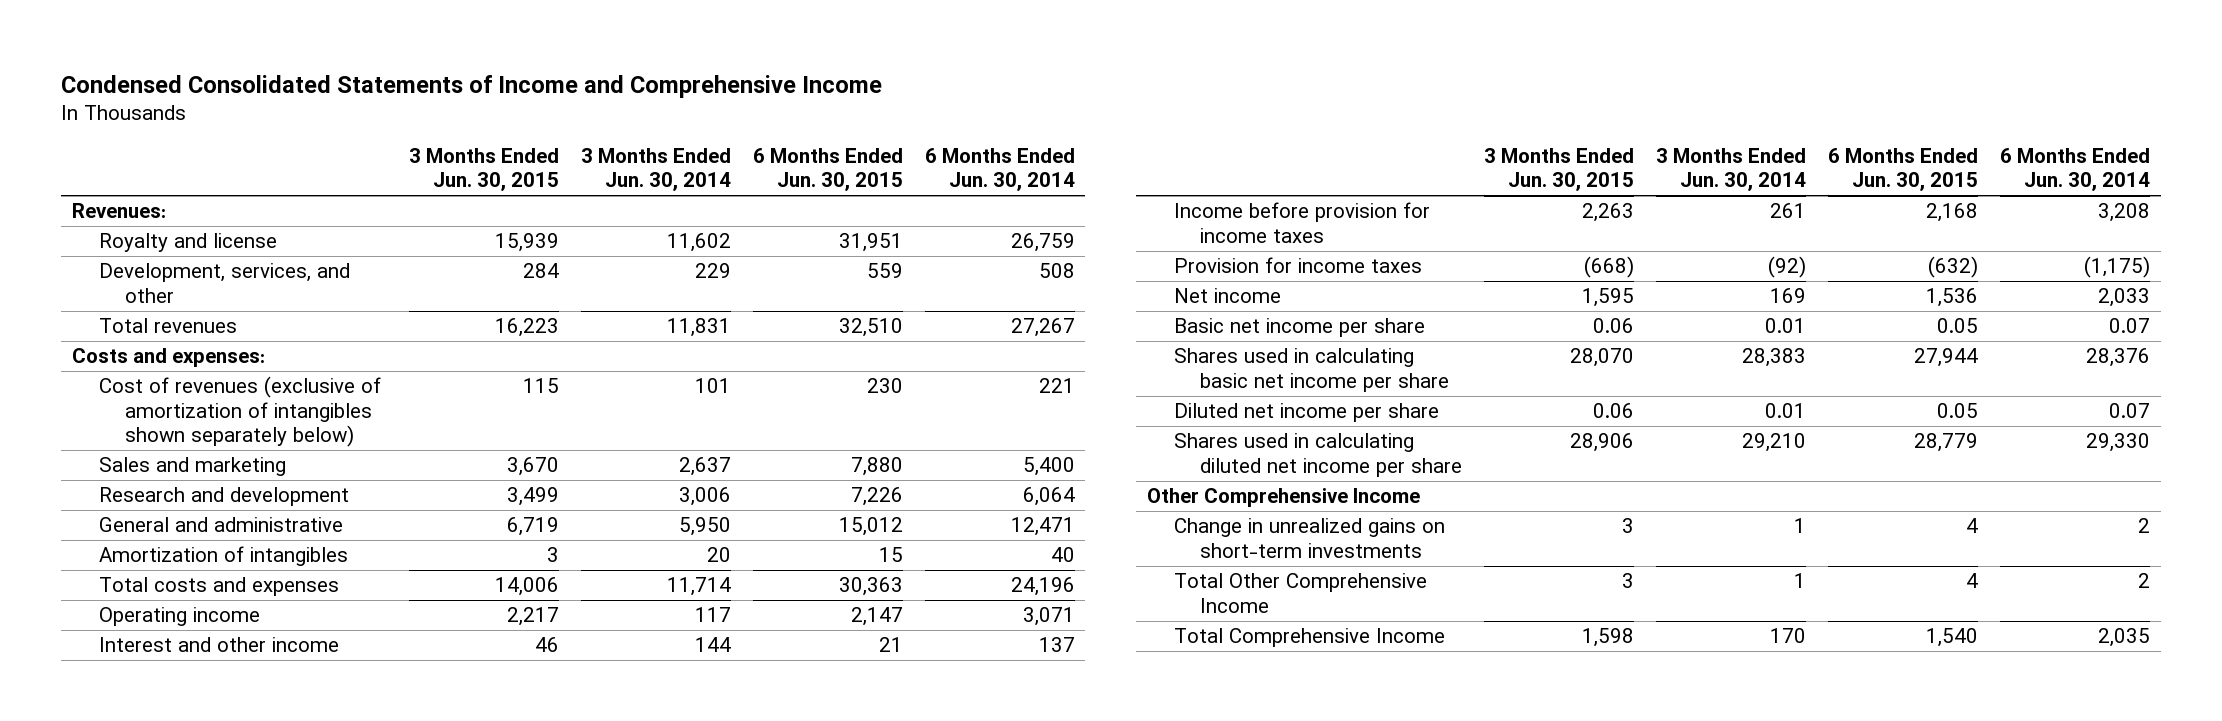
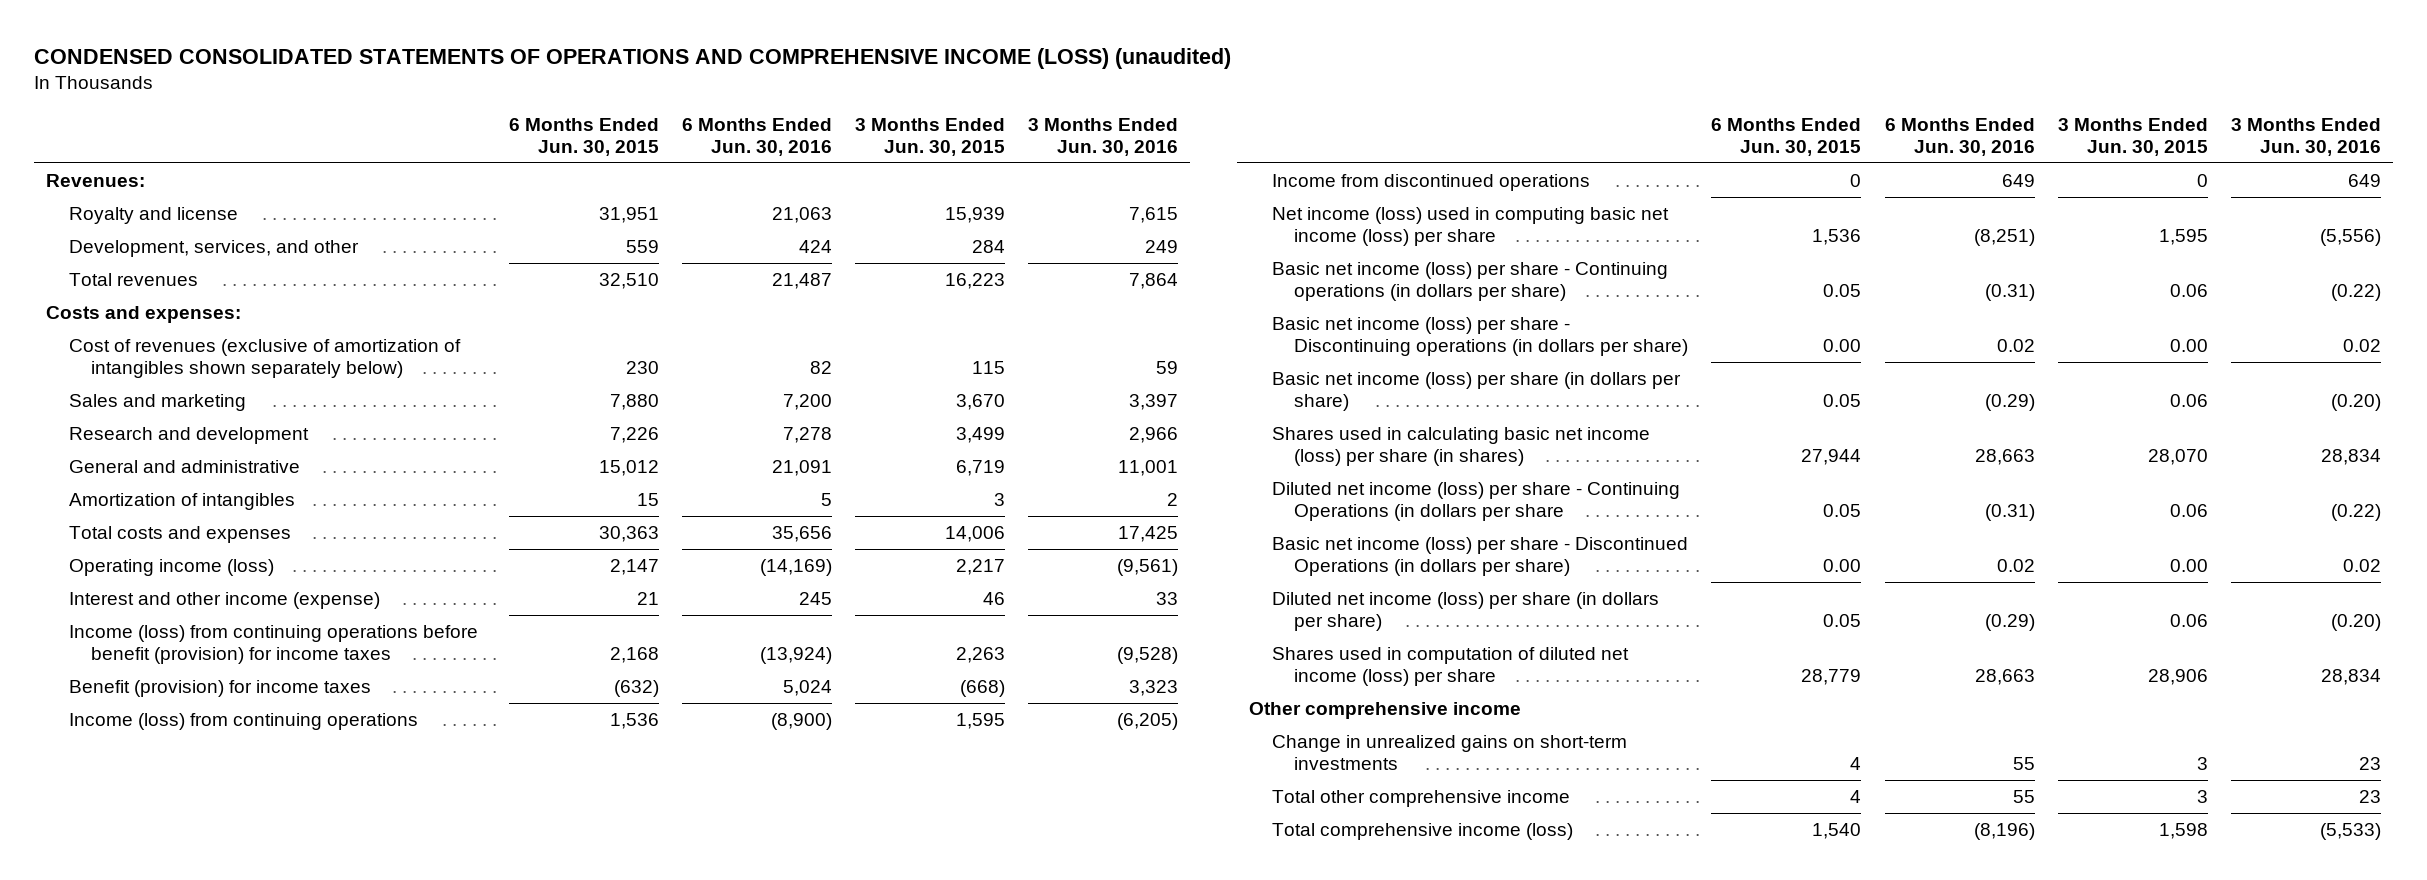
[61,74,883,98] Condensed Consolidated Statements of Income and Comprehensive Income -> [34,47,1232,69] CONDENSED CONSOLIDATED STATEMENTS OF OPERATIONS AND COMPREHENSIVE INCOME (LOSS) (unaudited)
[580,147,731,192] 3 Months Ended Jun. 30, 2014 -> none
[924,147,1075,192] 6 Months Ended Jun. 30, 2014 -> none
none -> [681,117,832,156] 6 Months Ended Jun. 30, 2016
none -> [1028,117,1179,156] 3 Months Ended Jun. 30, 2016
[98,607,260,627] Operating income -> [68,558,274,576] Operating income (loss)
[98,637,339,653] Interest and other income -> [68,591,380,609] Interest and other income (expense)
[1173,202,1430,243] Income before provision for income taxes -> [68,624,478,665] Income (loss) from continuing operations before benefit (provision) for income taxes
[1173,257,1422,274] Provision for income taxes -> [68,679,371,697] Benefit (provision) for income taxes
none -> [68,712,418,730] Income (loss) from continuing operations
none -> [1271,173,1590,191] Income from discontinued operations
[1173,288,1281,304] Net income -> [1271,206,1669,247] Net income (loss) used in computing basic net income (loss) per share
none -> [1271,261,1668,302] Basic net income (loss) per share - Continuing operations (in dollars per share)
none -> [1271,316,1689,357] Basic net income (loss) per share - Discontinuing operations (in dollars per share)
[1173,318,1425,338] Basic net income per share -> [1271,371,1681,412] Basic net income (loss) per share (in dollars per share)
[1173,348,1450,392] Shares used in calculating basic net income per share -> [1271,426,1650,467] Shares used in calculating basic net income (loss) per share (in shares)
none -> [1271,481,1680,522] Diluted net income (loss) per share - Continuing Operations (in dollars per share
none -> [1271,536,1688,577] Basic net income (loss) per share - Discontinued Operations (in dollars per share)
[1173,403,1439,423] Diluted net income per share -> [1271,591,1659,632] Diluted net income (loss) per share (in dollars per share)
[1173,433,1463,477] Shares used in calculating diluted net income per share -> [1271,646,1629,687] Shares used in computation of diluted net income (loss) per share
[1147,488,1421,508] Other Comprehensive Income -> [1248,701,1521,719] Other comprehensive income
[1173,573,1427,613] Total Other Comprehensive Income -> [1271,789,1570,807] Total other comprehensive income
[1173,628,1445,648] Total Comprehensive Income -> [1271,822,1573,840] Total comprehensive income (loss)

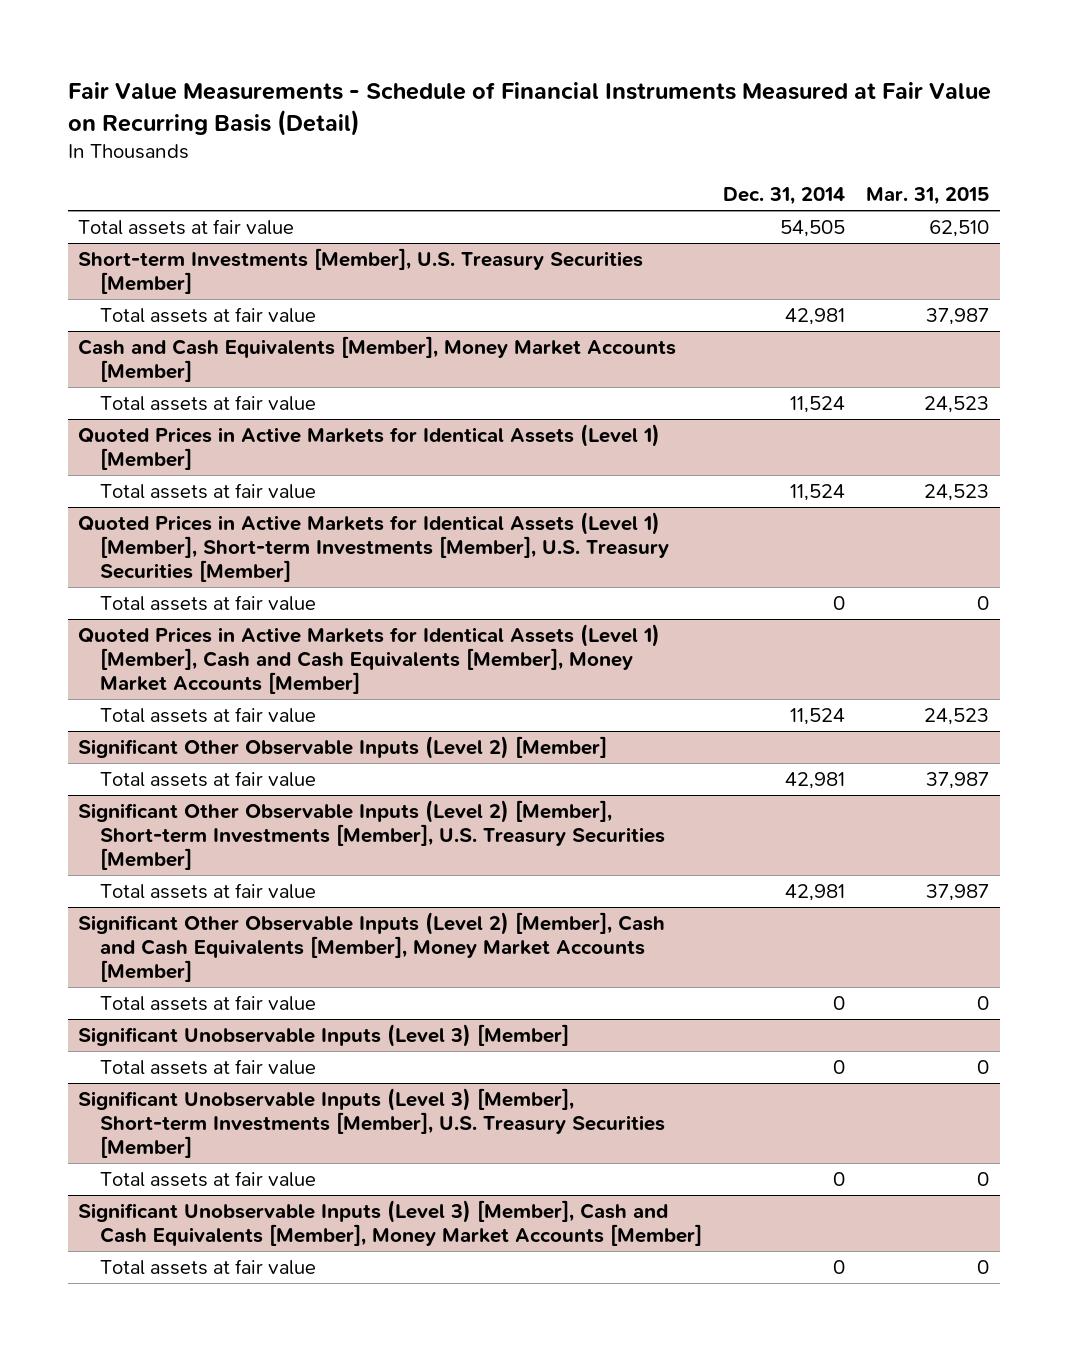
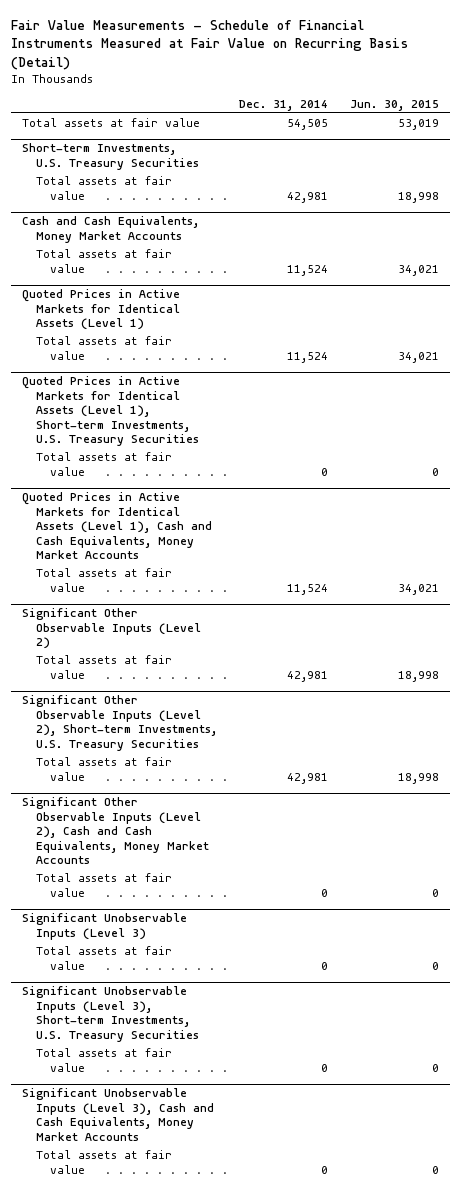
[866,187,990,206] Mar. 31, 2015 -> none
none -> [349,99,439,111] Jun. 30, 2015
[78,247,644,294] Short-term Investments [Member], U.S. Treasury Securities [Member] -> [22,143,200,170] Short-term Investments, U.S. Treasury Securities
[78,335,677,382] Cash and Cash Equivalents [Member], Money Market Accounts [Member] -> [22,216,200,243] Cash and Cash Equivalents, Money Market Accounts
[78,423,661,470] Quoted Prices in Active Markets for Identical Assets (Level 1) [Member] -> [22,289,181,331] Quoted Prices in Active Markets for Identical Assets (Level 1)
[78,511,669,582] Quoted Prices in Active Markets for Identical Assets (Level 1) [Member], Short-term Investments [Member], U.S. Treasury Securities [Member] -> [22,376,200,447] Quoted Prices in Active Markets for Identical Assets (Level 1), Short-term Investments, U.S. Treasury Securities
[78,623,661,694] Quoted Prices in Active Markets for Identical Assets (Level 1) [Member], Cash and Cash Equivalents [Member], Money Market Accounts [Member] -> [22,492,213,560] Quoted Prices in Active Markets for Identical Assets (Level 1), Cash and Cash Equivalents, Money Market Accounts
[78,735,608,759] Significant Other Observable Inputs (Level 2) [Member] -> [22,608,202,650] Significant Other Observable Inputs (Level 2)
[78,799,665,870] Significant Other Observable Inputs (Level 2) [Member], Short-term Investments [Member], U.S. Treasury Securities [Member] -> [22,695,218,751] Significant Other Observable Inputs (Level 2), Short-term Investments, U.S. Treasury Securities
[78,911,666,982] Significant Other Observable Inputs (Level 2) [Member], Cash and Cash Equivalents [Member], Money Market Accounts [Member] -> [22,797,210,865] Significant Other Observable Inputs (Level 2), Cash and Cash Equivalents, Money Market Accounts
[78,1023,570,1047] Significant Unobservable Inputs (Level 3) [Member] -> [22,913,188,940] Significant Unobservable Inputs (Level 3)
[78,1087,665,1158] Significant Unobservable Inputs (Level 3) [Member], Short-term Investments [Member], U.S. Treasury Securities [Member] -> [22,986,200,1042] Significant Unobservable Inputs (Level 3), Short-term Investments, U.S. Treasury Securities
[78,1199,702,1246] Significant Unobservable Inputs (Level 3) [Member], Cash and Cash Equivalents [Member], Money Market Accounts [Member] -> [22,1088,215,1141] Significant Unobservable Inputs (Level 3), Cash and Cash Equivalents, Money Market Accounts

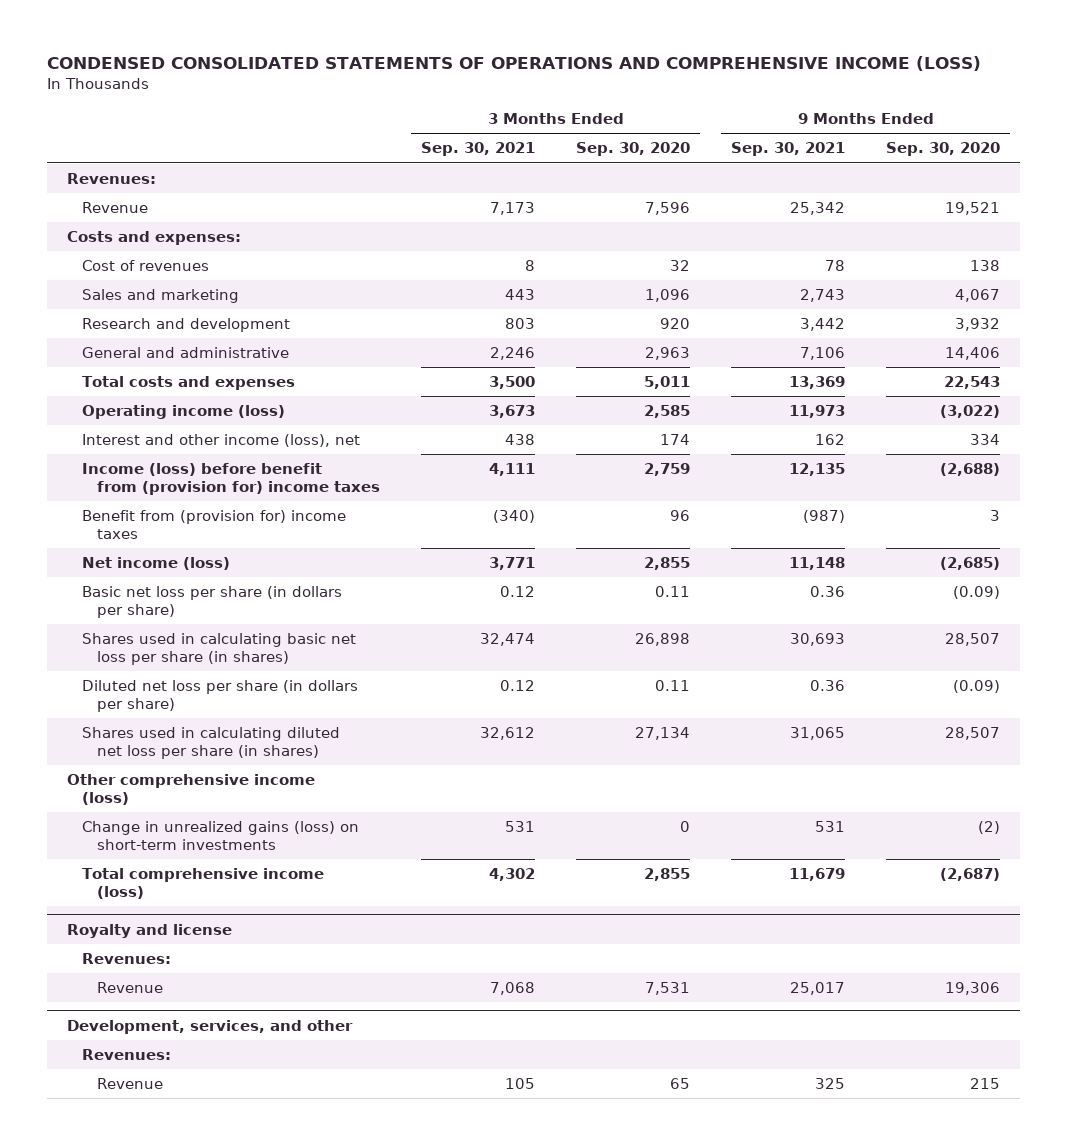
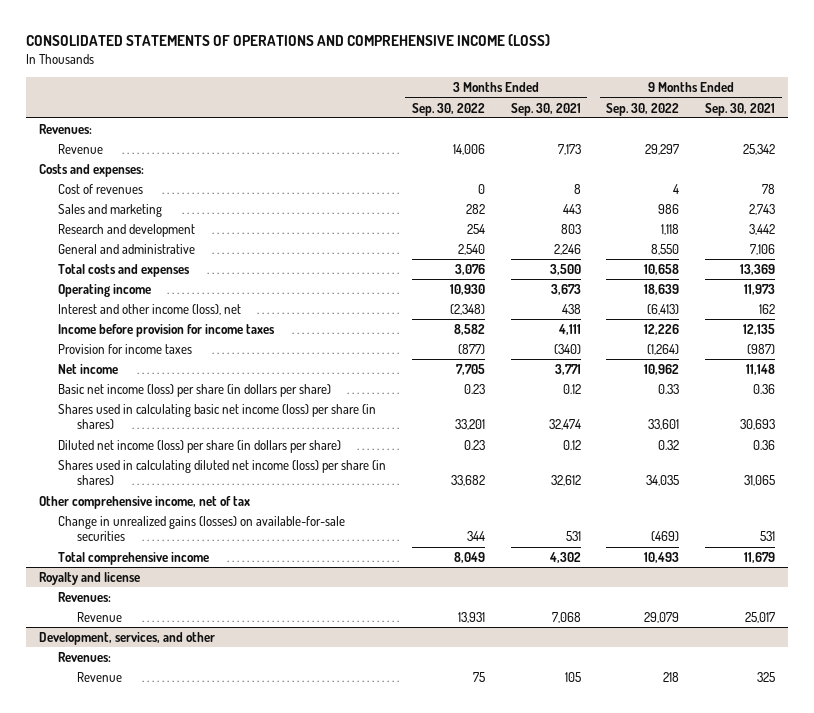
[46,56,981,72] CONDENSED CONSOLIDATED STATEMENTS OF OPERATIONS AND COMPREHENSIVE INCOME (LOSS) -> [26,34,551,47] CONSOLIDATED STATEMENTS OF OPERATIONS AND COMPREHENSIVE INCOME (LOSS)
[576,142,691,157] Sep. 30, 2020 -> none
[886,142,1001,157] Sep. 30, 2020 -> none
none -> [411,102,485,116] Sep. 30, 2022
none -> [606,102,680,116] Sep. 30, 2022
[82,404,286,419] Operating income (loss) -> [57,283,151,297] Operating income
[82,462,381,495] Income (loss) before benefit from (provision for) income taxes -> [57,323,275,337] Income before provision for income taxes
[82,509,347,539] Benefit from (provision for) income taxes -> [57,343,192,354] Provision for income taxes
[82,556,231,570] Net income (loss) -> [57,363,118,374] Net income
[82,585,343,618] Basic net loss per share (in dollars per share) -> [57,383,331,397] Basic net income (loss) per share (in dollars per share)
[82,632,357,665] Shares used in calculating basic net loss per share (in shares) -> [57,403,376,430] Shares used in calculating basic net income (loss) per share (in shares)
[82,679,359,712] Diluted net loss per share (in dollars per share) -> [57,439,341,453] Diluted net income (loss) per share (in dollars per share)
[82,726,341,759] Shares used in calculating diluted net loss per share (in shares) -> [57,459,386,486] Shares used in calculating diluted net income (loss) per share (in shares)
[67,773,316,805] Other comprehensive income (loss) -> [38,495,250,509] Other comprehensive income, net of tax
[82,820,360,850] Change in unrealized gains (loss) on short-term investments -> [57,515,345,542] Change in unrealized gains (losses) on available-for-sale securities
[82,867,325,899] Total comprehensive income (loss) -> [57,551,209,565] Total comprehensive income

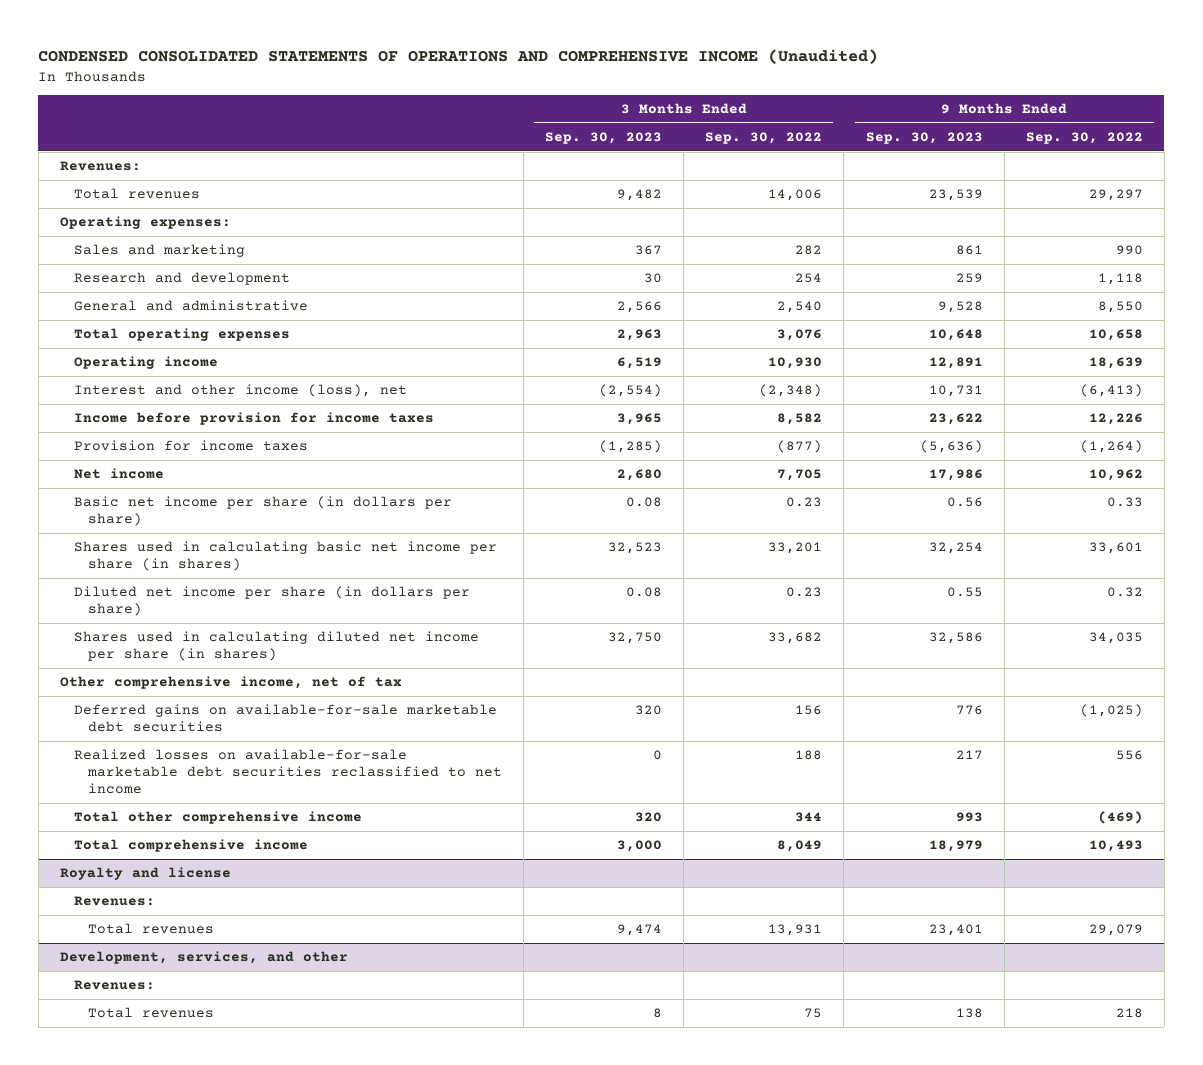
[26,34,551,47] CONSOLIDATED STATEMENTS OF OPERATIONS AND COMPREHENSIVE INCOME (LOSS) -> [38,48,879,64] CONDENSED CONSOLIDATED STATEMENTS OF OPERATIONS AND COMPREHENSIVE INCOME (Unaudited)
[510,102,581,116] Sep. 30, 2021 -> none
[705,102,776,116] Sep. 30, 2021 -> none
none -> [545,132,663,145] Sep. 30, 2023
none -> [865,132,983,145] Sep. 30, 2023
[57,183,143,194] Cost of revenues -> none
[57,143,103,154] Revenue -> [73,188,200,200] Total revenues
[38,163,144,177] Costs and expenses: -> [59,216,231,230] Operating expenses:
[658,203,680,214] 986 -> [1115,245,1143,256] 990
[57,263,190,277] Total costs and expenses -> [73,328,290,342] Total operating expenses
[57,383,331,397] Basic net income (loss) per share (in dollars per share) -> [73,496,452,527] Basic net income per share (in dollars per share)
[57,403,376,430] Shares used in calculating basic net income (loss) per share (in shares) -> [73,541,497,572] Shares used in calculating basic net income per share (in shares)
[57,439,341,453] Diluted net income (loss) per share (in dollars per share) -> [73,586,470,617] Diluted net income per share (in dollars per share)
[57,459,386,486] Shares used in calculating diluted net income (loss) per share (in shares) -> [73,631,479,662] Shares used in calculating diluted net income per share (in shares)
none -> [73,704,497,733] Deferred gains on available-for-sale marketable debt securities
none -> [73,749,502,795] Realized losses on available-for-sale marketable debt securities reclassified to net income
[57,515,345,542] Change in unrealized gains (losses) on available-for-sale securities -> [73,811,362,825] Total other comprehensive income
[76,611,122,622] Revenue -> [87,923,214,935] Total revenues
[76,671,122,682] Revenue -> [87,1007,214,1019] Total revenues

